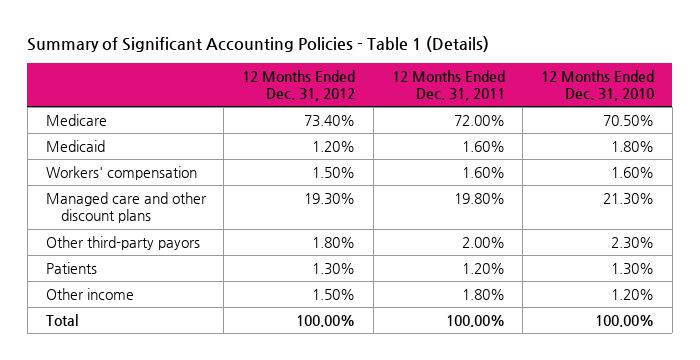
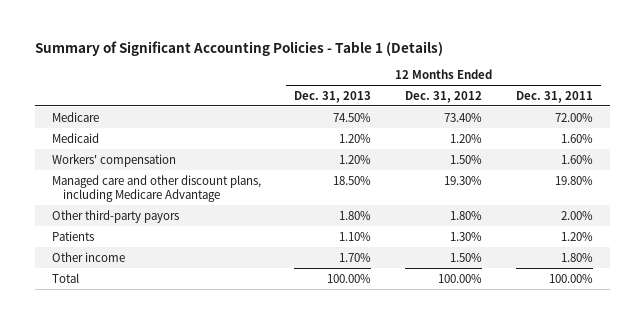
[541,69,655,102] 12 Months Ended Dec. 31, 2010 -> none
none -> [294,90,372,103] Dec. 31, 2013
[45,191,207,224] Managed care and other discount plans -> [51,174,261,202] Managed care and other discount plans, including Medicare Advantage

